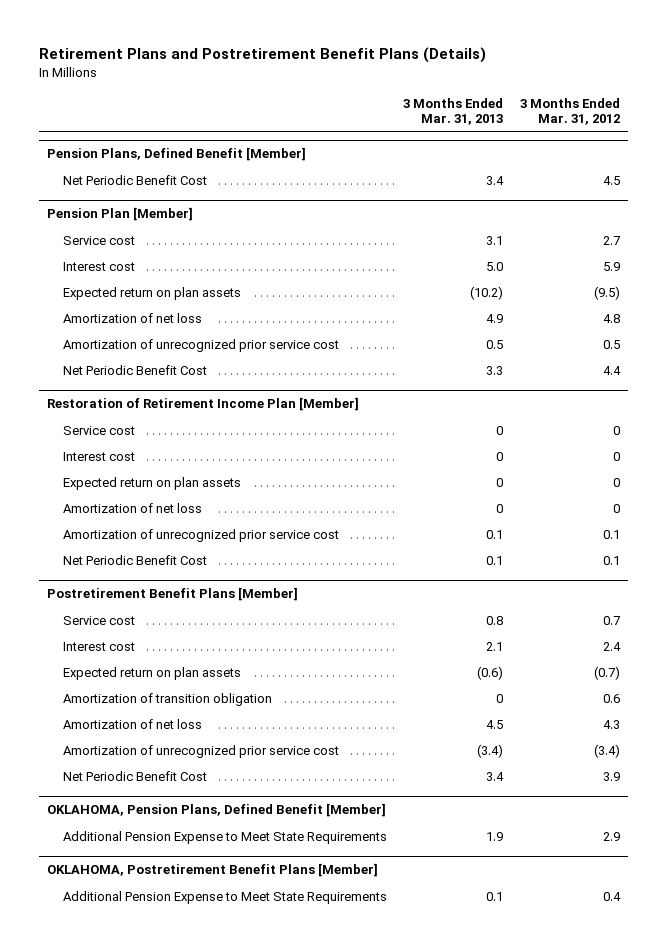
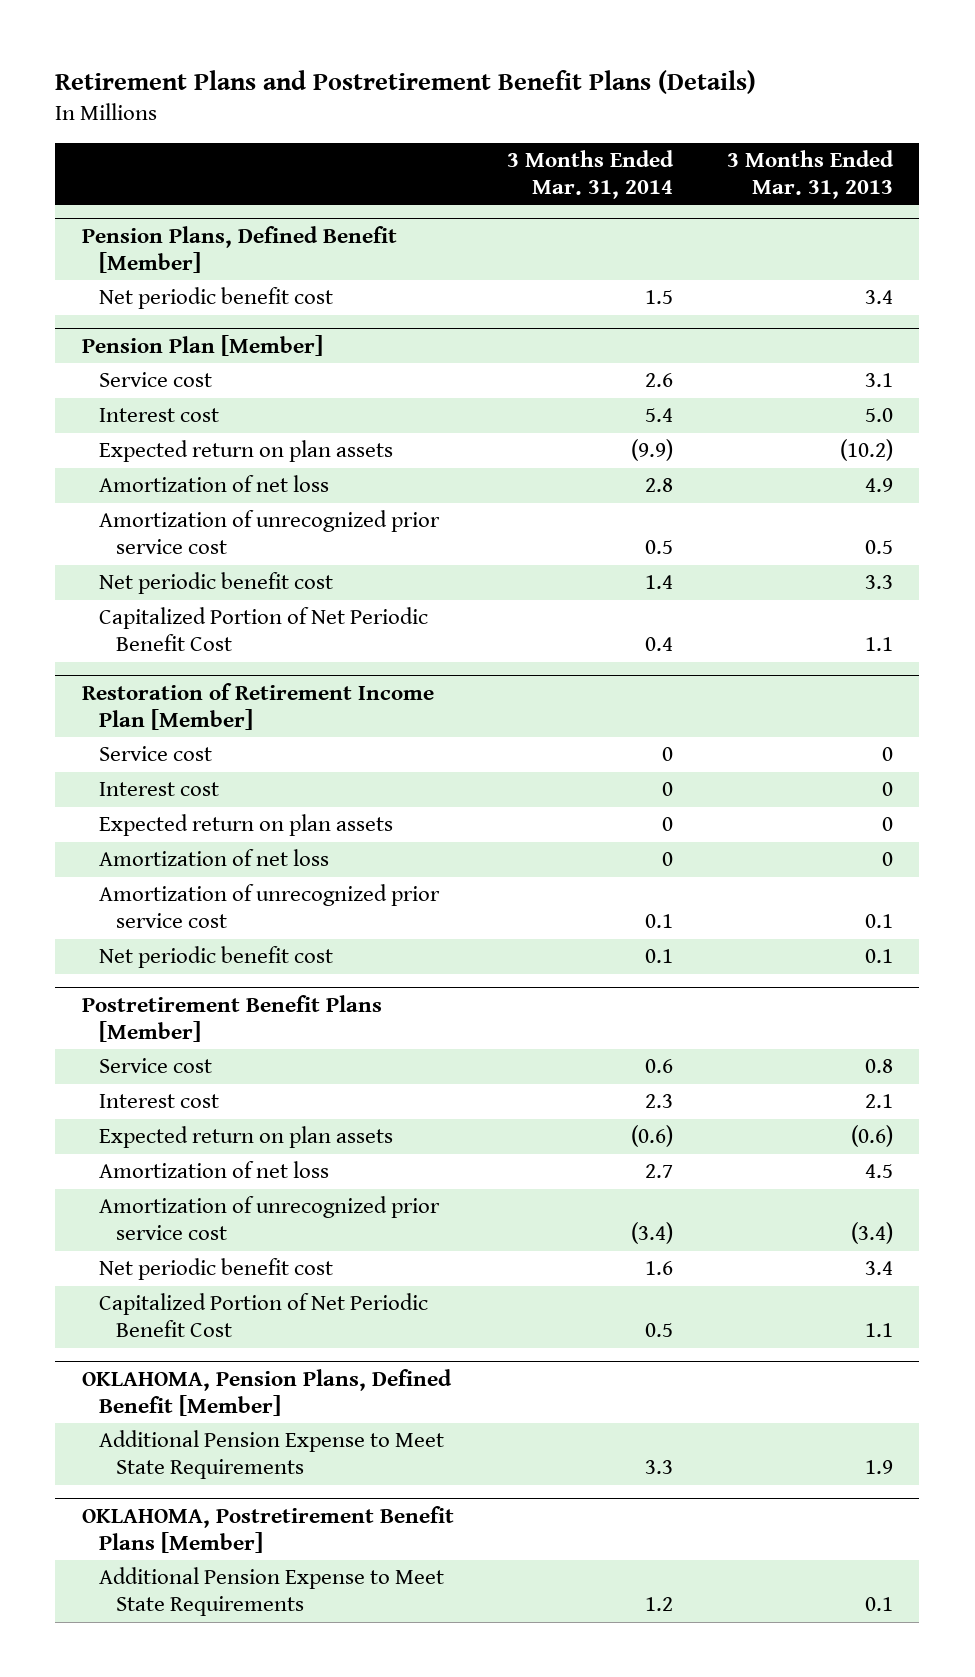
[520,97,621,126] 3 Months Ended Mar. 31, 2012 -> none
none -> [507,150,675,200] 3 Months Ended Mar. 31, 2014
[62,174,207,185] Net Periodic Benefit Cost -> [99,287,334,310] Net periodic benefit cost
[62,364,207,375] Net Periodic Benefit Cost -> [99,572,334,595] Net periodic benefit cost
none -> [99,607,429,652] Capitalized Portion of Net Periodic Benefit Cost
[62,554,207,565] Net Periodic Benefit Cost -> [99,946,334,969] Net periodic benefit cost
[62,692,272,706] Amortization of transition obligation -> none
[62,770,207,781] Net Periodic Benefit Cost -> [99,1258,334,1281] Net periodic benefit cost
none -> [99,1293,429,1338] Capitalized Portion of Net Periodic Benefit Cost

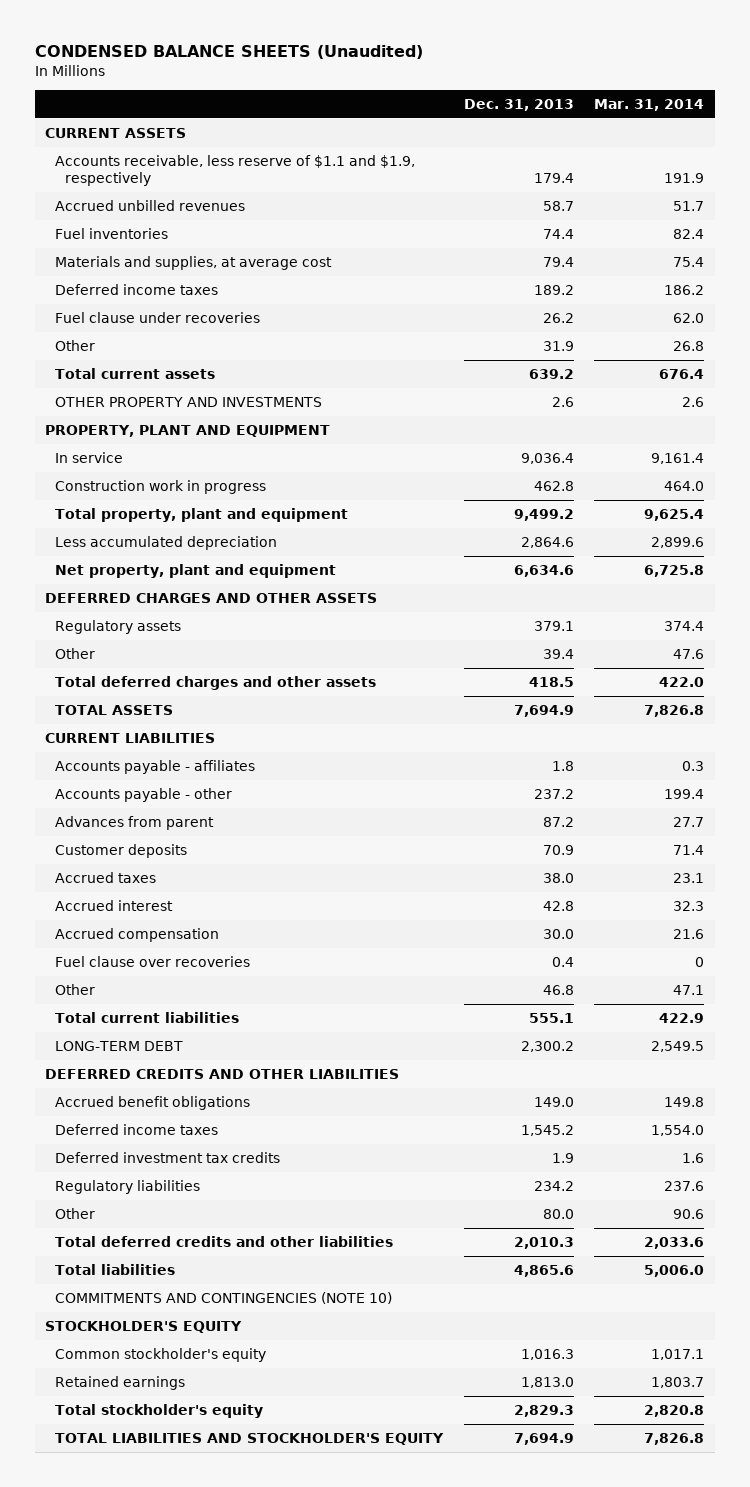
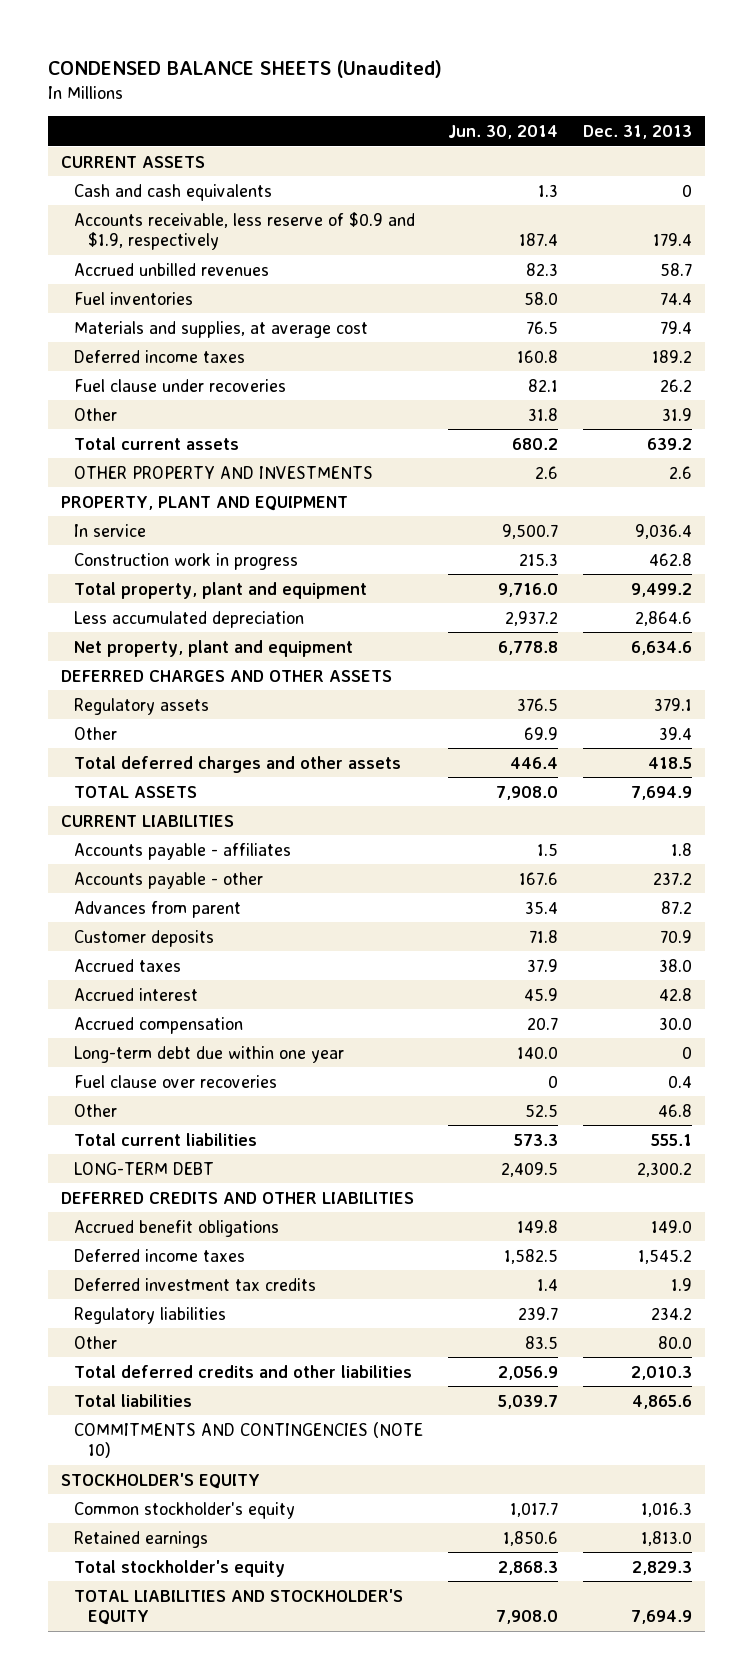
[594,99,705,112] Mar. 31, 2014 -> none
none -> [448,124,559,139] Jun. 30, 2014
none -> [74,183,273,201] Cash and cash equivalents
[55,155,416,187] Accounts receivable, less reserve of $1.1 and $1.9, respectively -> [74,211,416,251] Accounts receivable, less reserve of $0.9 and $1.9, respectively
none -> [74,1045,345,1063] Long-term debt due within one year

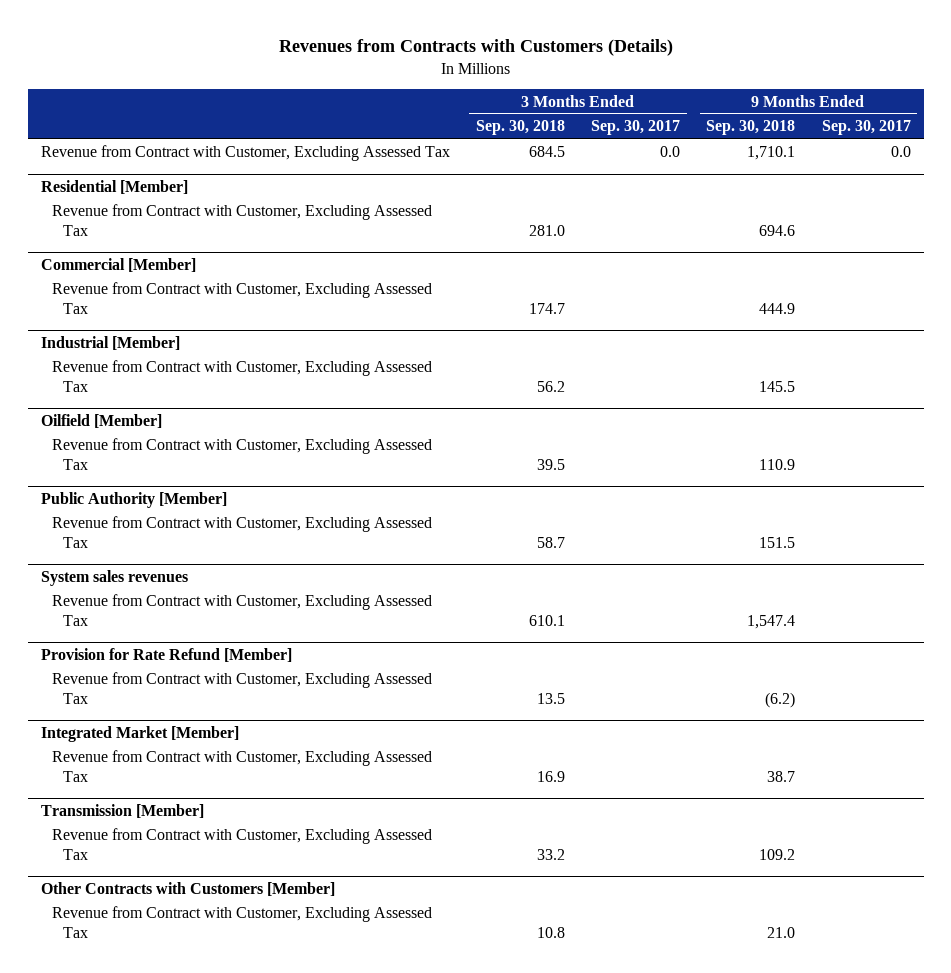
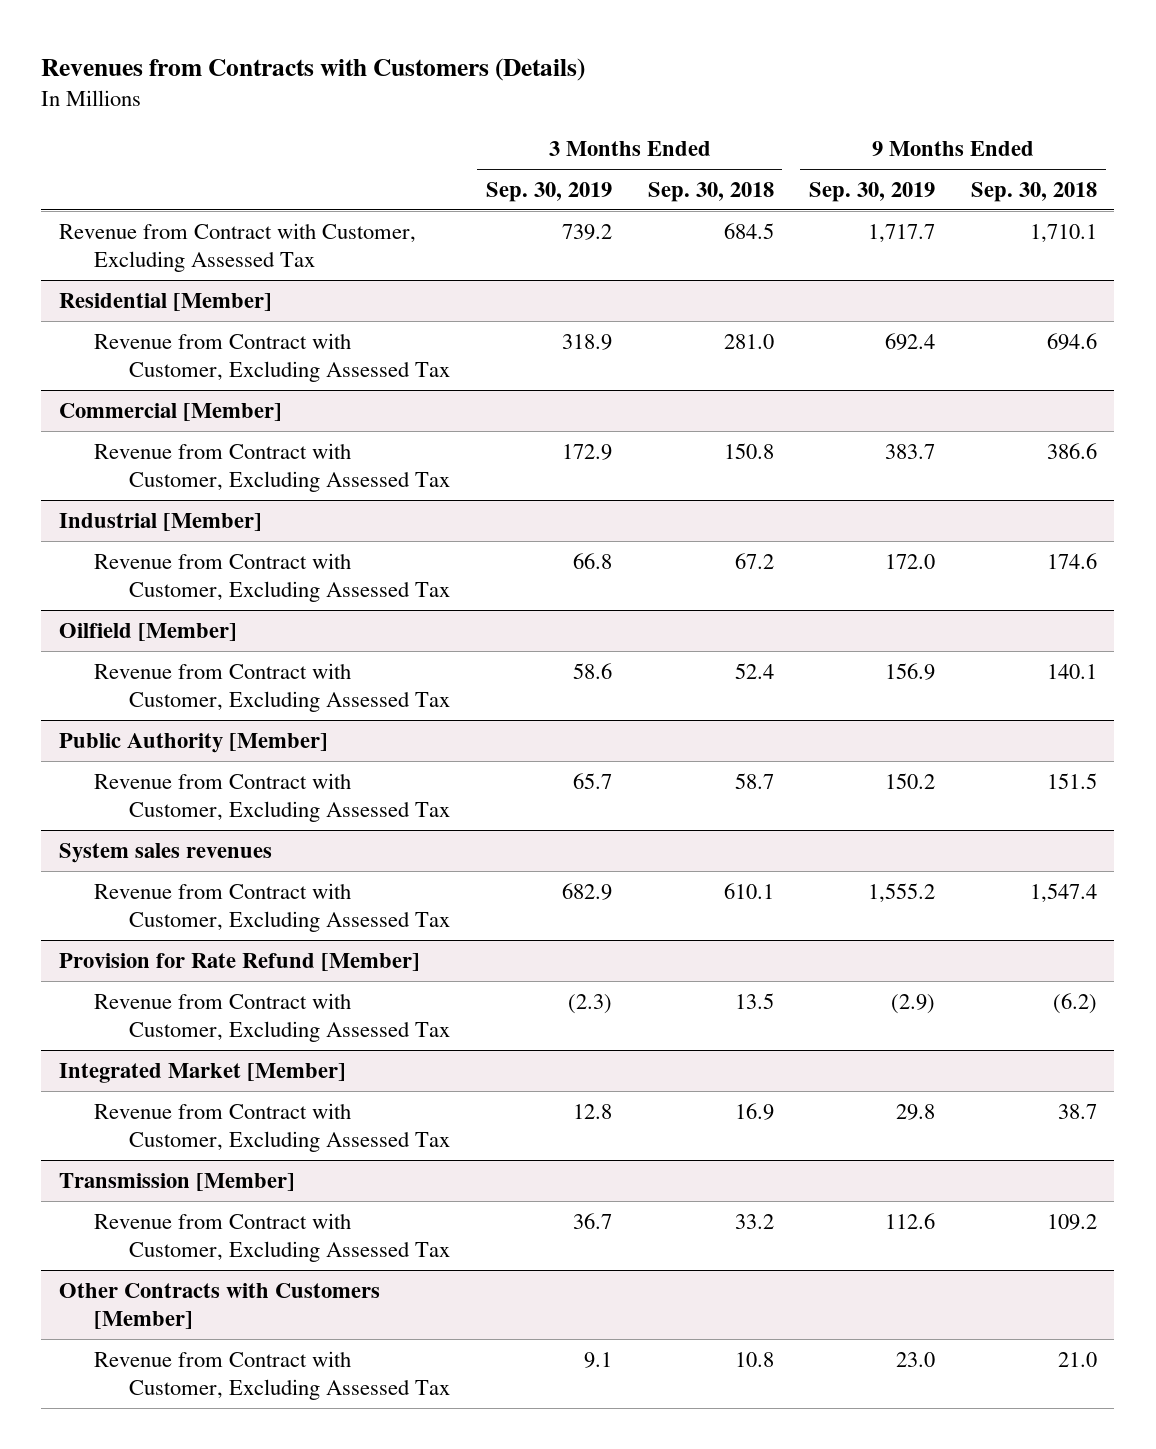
[591,120,681,136] Sep. 30, 2017 -> none
[821,120,911,136] Sep. 30, 2017 -> none
none -> [485,181,612,202] Sep. 30, 2019
none -> [809,181,936,202] Sep. 30, 2019
[528,303,565,315] 174.7 -> [723,442,774,459] 150.8
[759,303,796,315] 444.9 -> [1046,442,1097,459] 386.6
[536,381,565,393] 56.2 -> [734,552,774,569] 67.2
[759,381,796,393] 145.5 -> [1046,552,1097,569] 174.6
[536,459,565,471] 39.5 -> [734,662,774,679] 52.4
[759,459,796,471] 110.9 -> [1046,663,1097,679] 140.1

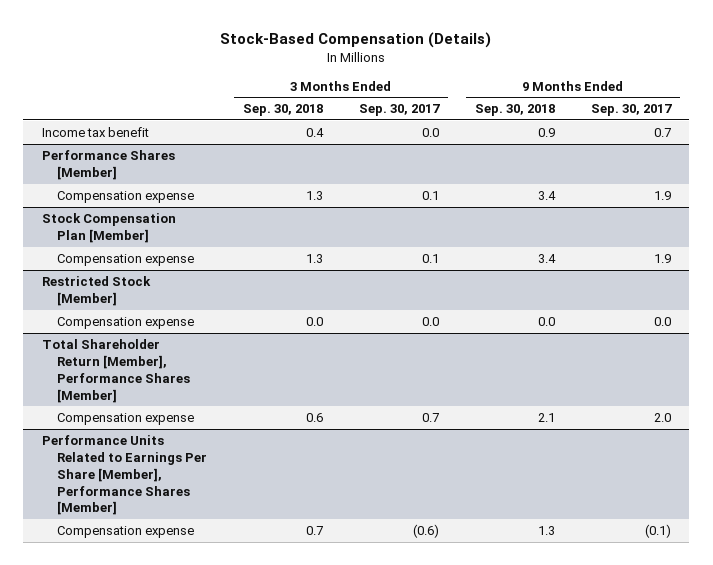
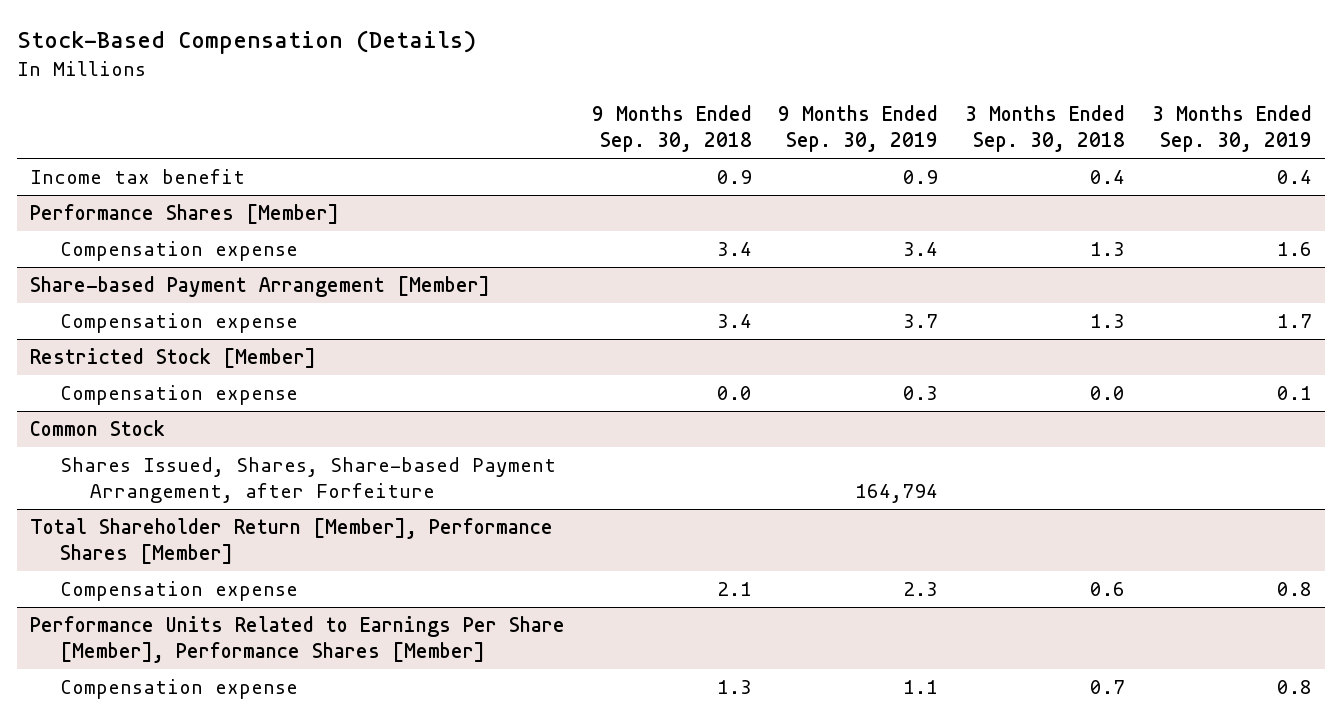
[358,104,440,117] Sep. 30, 2017 -> none
[591,104,673,117] Sep. 30, 2017 -> none
none -> [778,105,939,153] 9 Months Ended Sep. 30, 2019
none -> [1151,105,1312,153] 3 Months Ended Sep. 30, 2019
[41,212,176,243] Stock Compensation Plan [Member] -> [30,275,491,297] Share-based Payment Arrangement [Member]
none -> [30,419,166,436] Common Stock
none -> [60,456,557,503] Shares Issued, Shares, Share-based Payment Arrangement, after Forfeiture

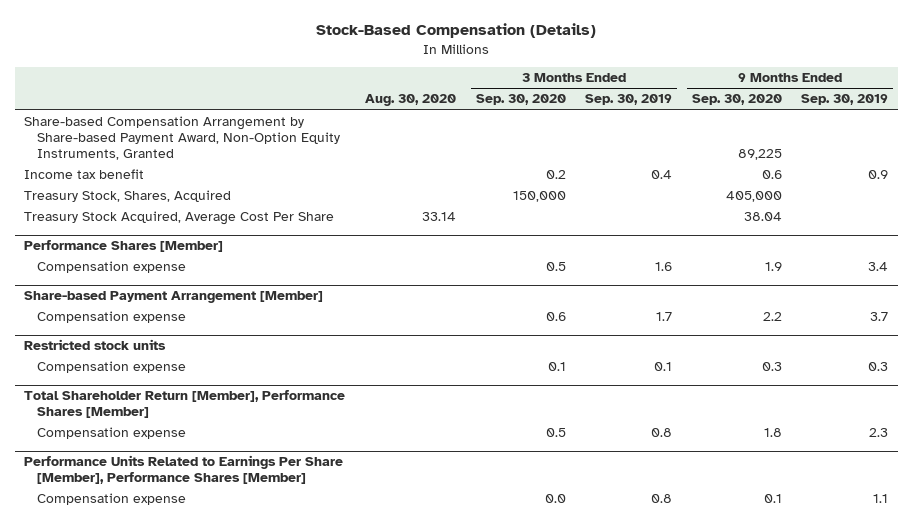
[591,105,752,153] 9 Months Ended Sep. 30, 2018 -> none
[965,105,1126,153] 3 Months Ended Sep. 30, 2018 -> none
none -> [364,94,456,107] Aug. 30, 2020
none -> [475,94,566,106] Sep. 30, 2020
none -> [691,94,782,106] Sep. 30, 2020
none -> [24,116,341,161] Share-based Compensation Arrangement by Share-based Payment Award, Non-Option Equity Instruments, Granted
none -> [24,190,232,203] Treasury Stock, Shares, Acquired
none -> [24,211,335,226] Treasury Stock Acquired, Average Cost Per Share
[30,347,317,368] Restricted Stock [Member] -> [24,339,167,351] Restricted stock units
[30,419,166,436] Common Stock -> none
[60,456,557,503] Shares Issued, Shares, Share-based Payment Arrangement, after Forfeiture -> none

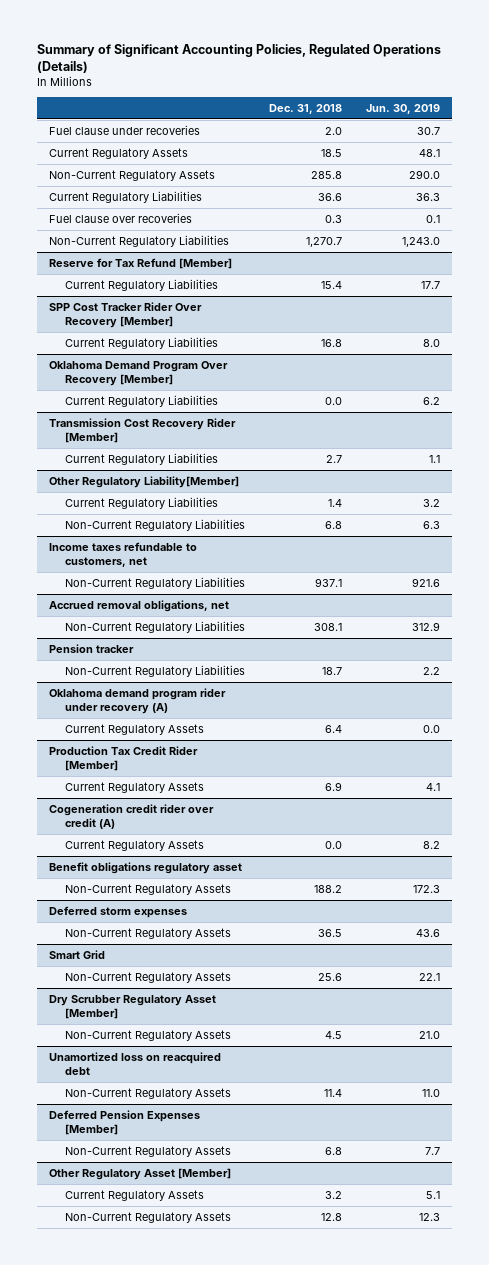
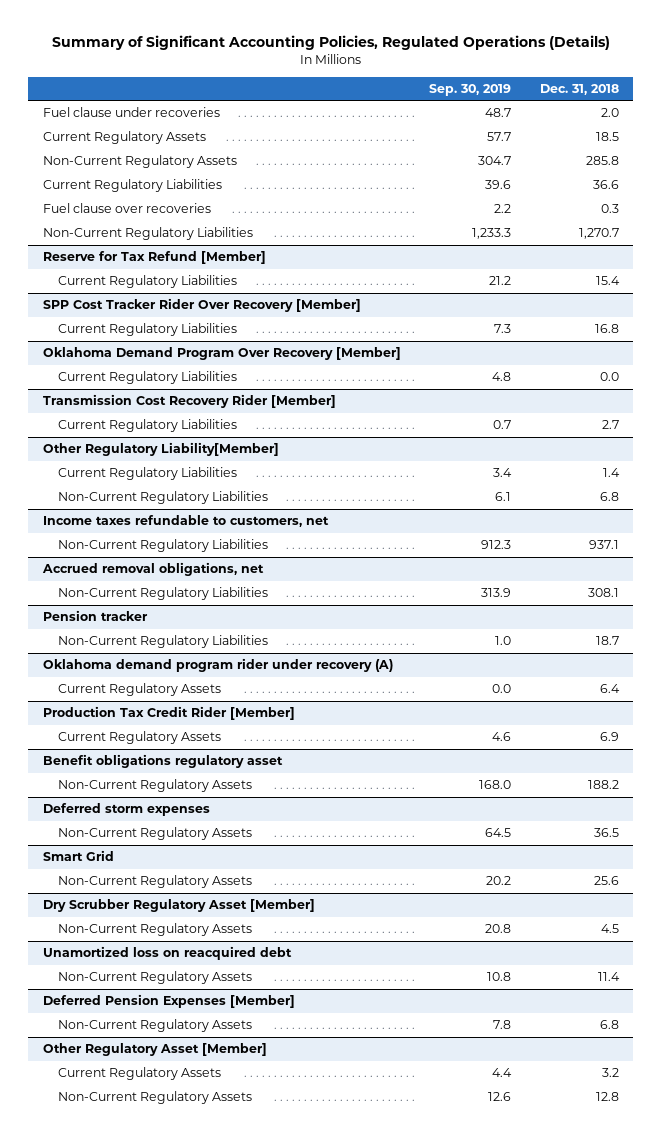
[365,104,440,115] Jun. 30, 2019 -> none
none -> [429,83,512,96] Sep. 30, 2019
[48,803,214,829] Cogeneration credit rider over credit (A) -> none
[65,839,205,851] Current Regulatory Assets -> none

